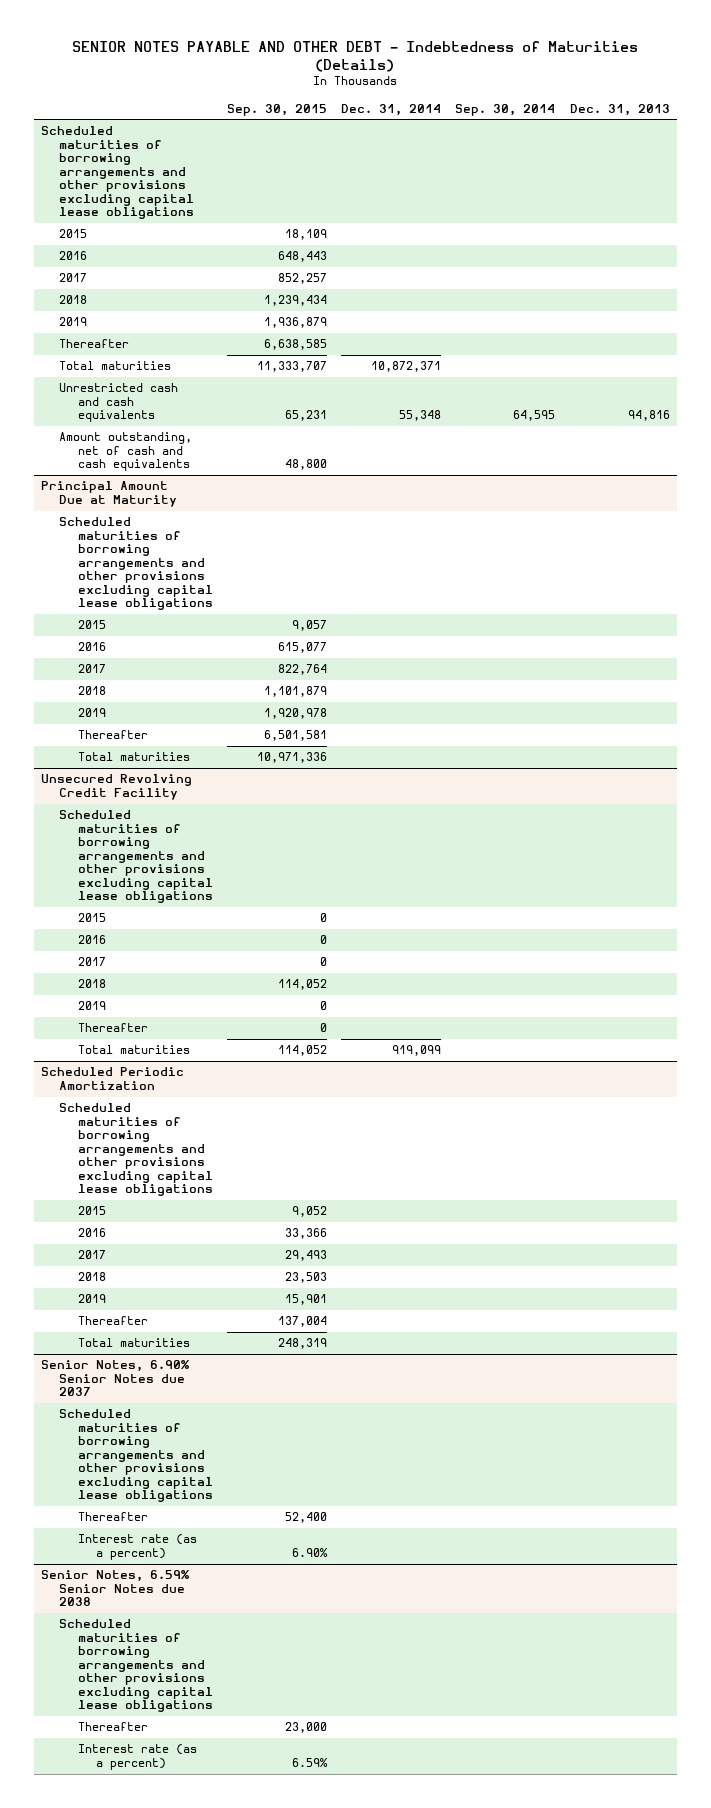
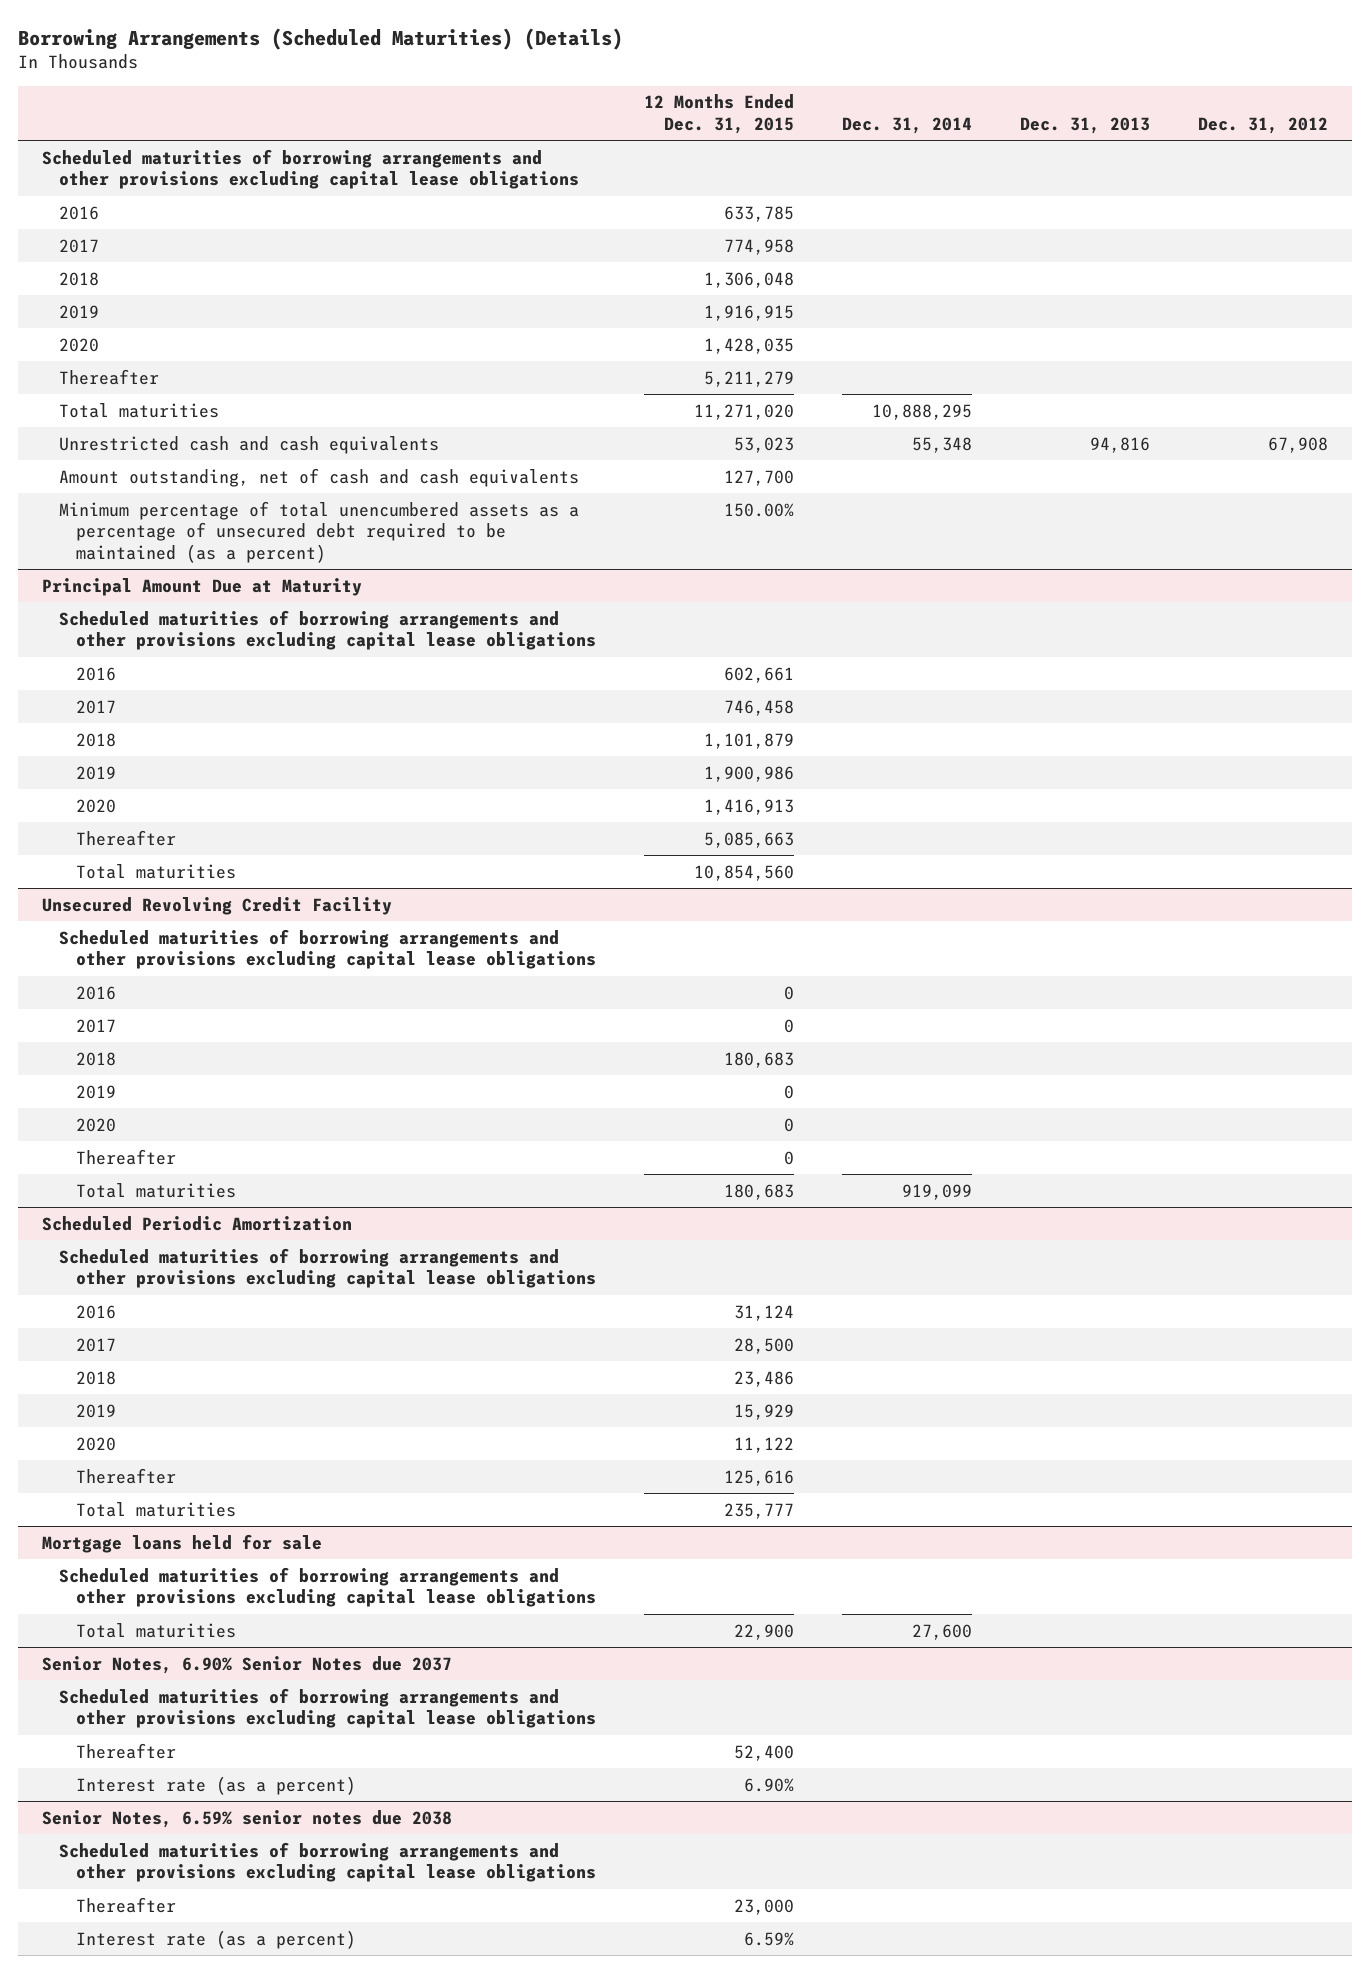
[72,40,639,72] SENIOR NOTES PAYABLE AND OTHER DEBT - Indebtedness of Maturities (Details) -> [18,28,624,51] Borrowing Arrangements (Scheduled Maturities) (Details)
[226,103,327,116] Sep. 30, 2015 -> none
[455,103,556,116] Sep. 30, 2014 -> none
none -> [644,94,795,134] 12 Months Ended Dec. 31, 2015
none -> [1197,116,1328,134] Dec. 31, 2012
[59,229,88,239] 2015 -> none
none -> [59,337,100,352] 2020
[371,361,442,373] 10,872,371 -> [871,403,972,420] 10,888,295
none -> [59,500,580,563] Minimum percentage of total unencumbered assets as a percentage of unsecured debt required to be maintained (as a percent)
[77,620,106,630] 2015 -> none
none -> [76,798,117,813] 2020
[77,913,106,923] 2015 -> none
none -> [76,1117,117,1132] 2020
[77,1206,106,1216] 2015 -> none
none -> [76,1436,117,1451] 2020
none -> [42,1533,323,1553] Mortgage loans held for sale
none -> [59,1566,597,1608] Scheduled maturities of borrowing arrangements and other provisions excluding capital lease obligations
none -> [76,1622,237,1638] Total maturities
[41,1570,191,1607] Senior Notes, 6.59% Senior Notes due 2038 -> [42,1809,453,1828] Senior Notes, 6.59% senior notes due 2038

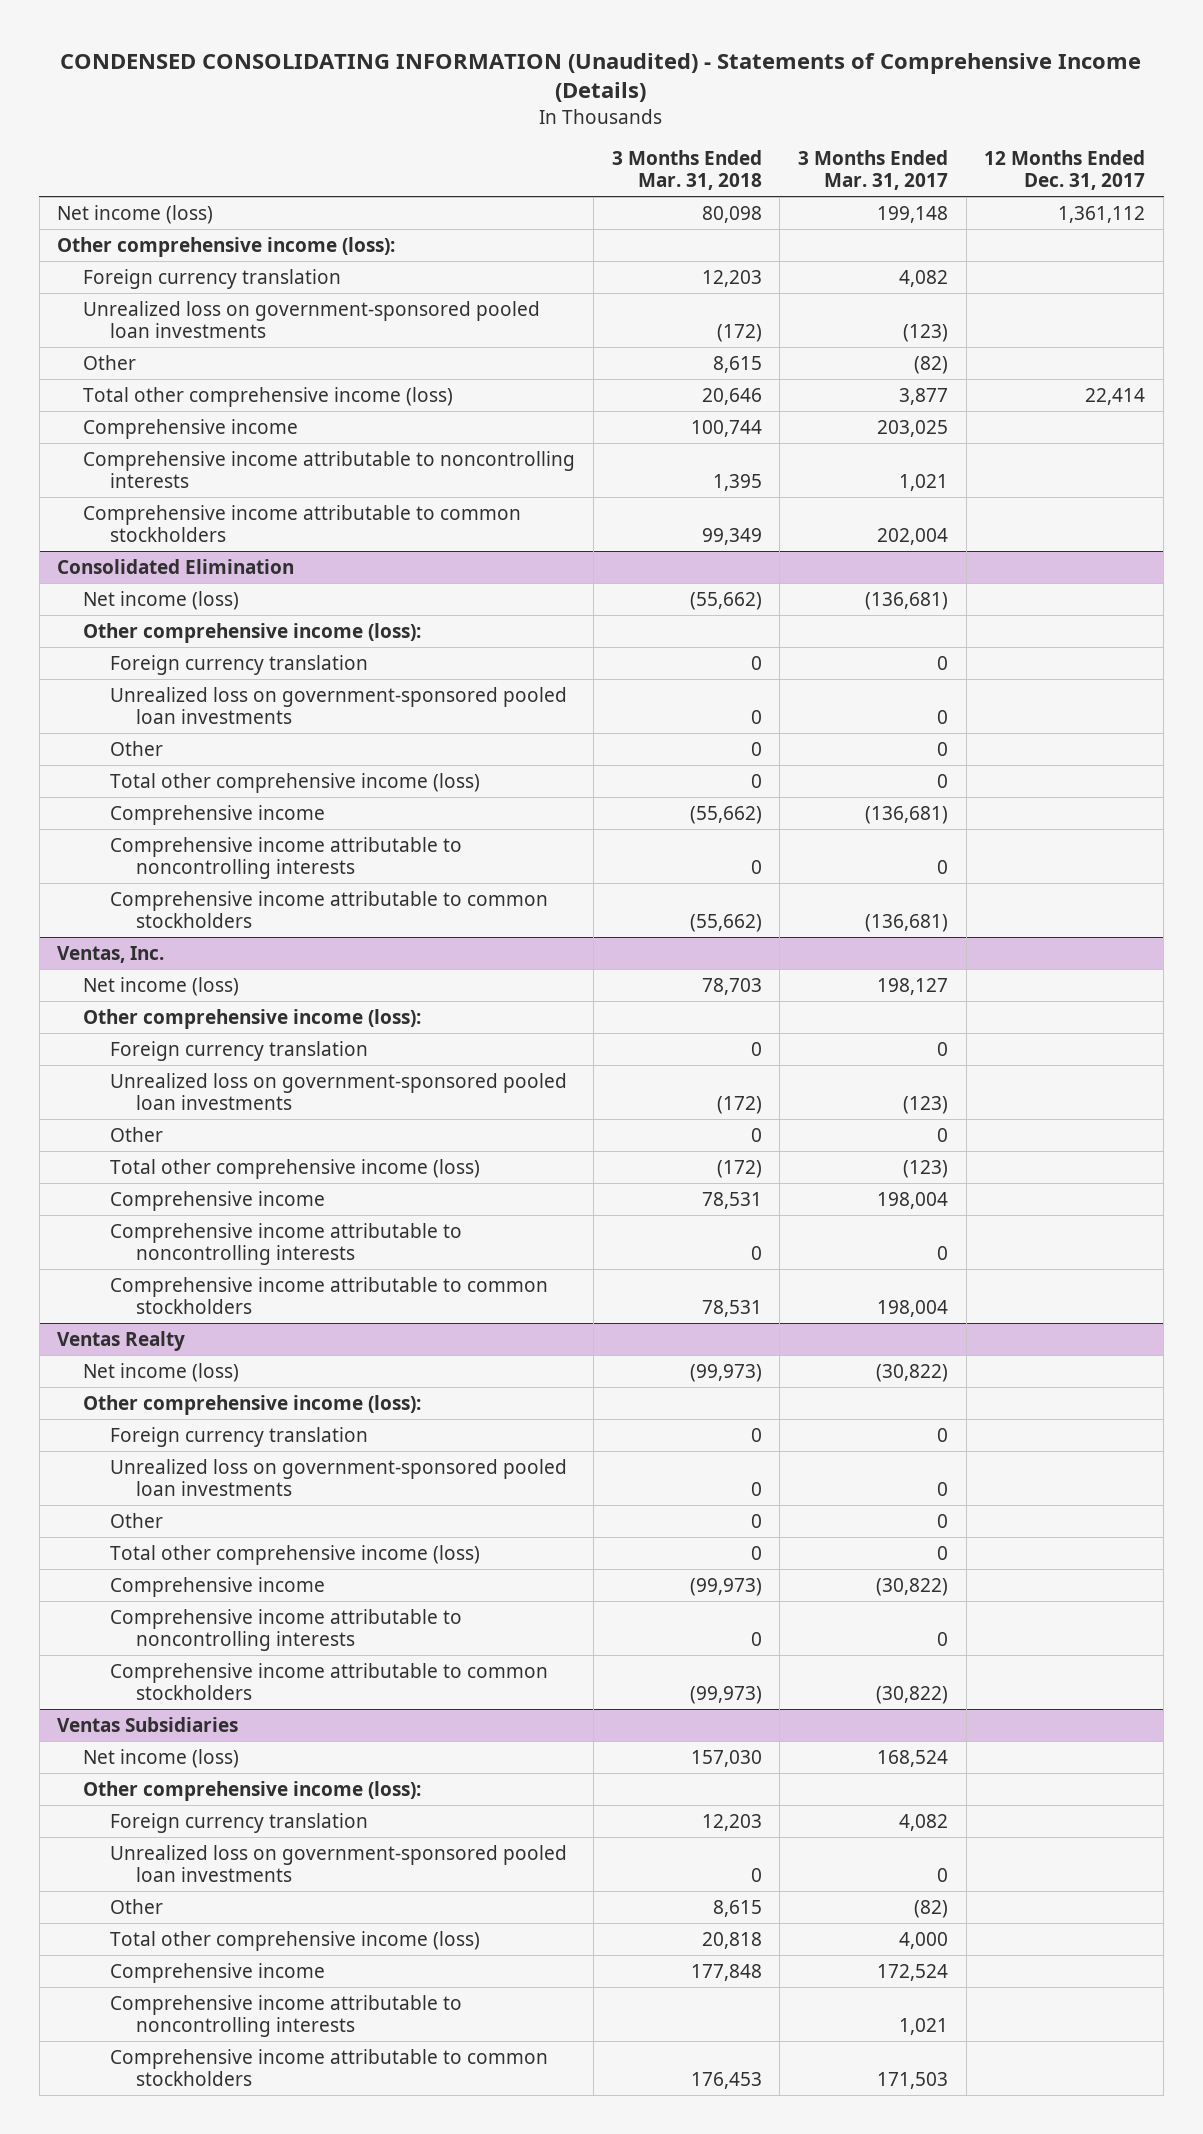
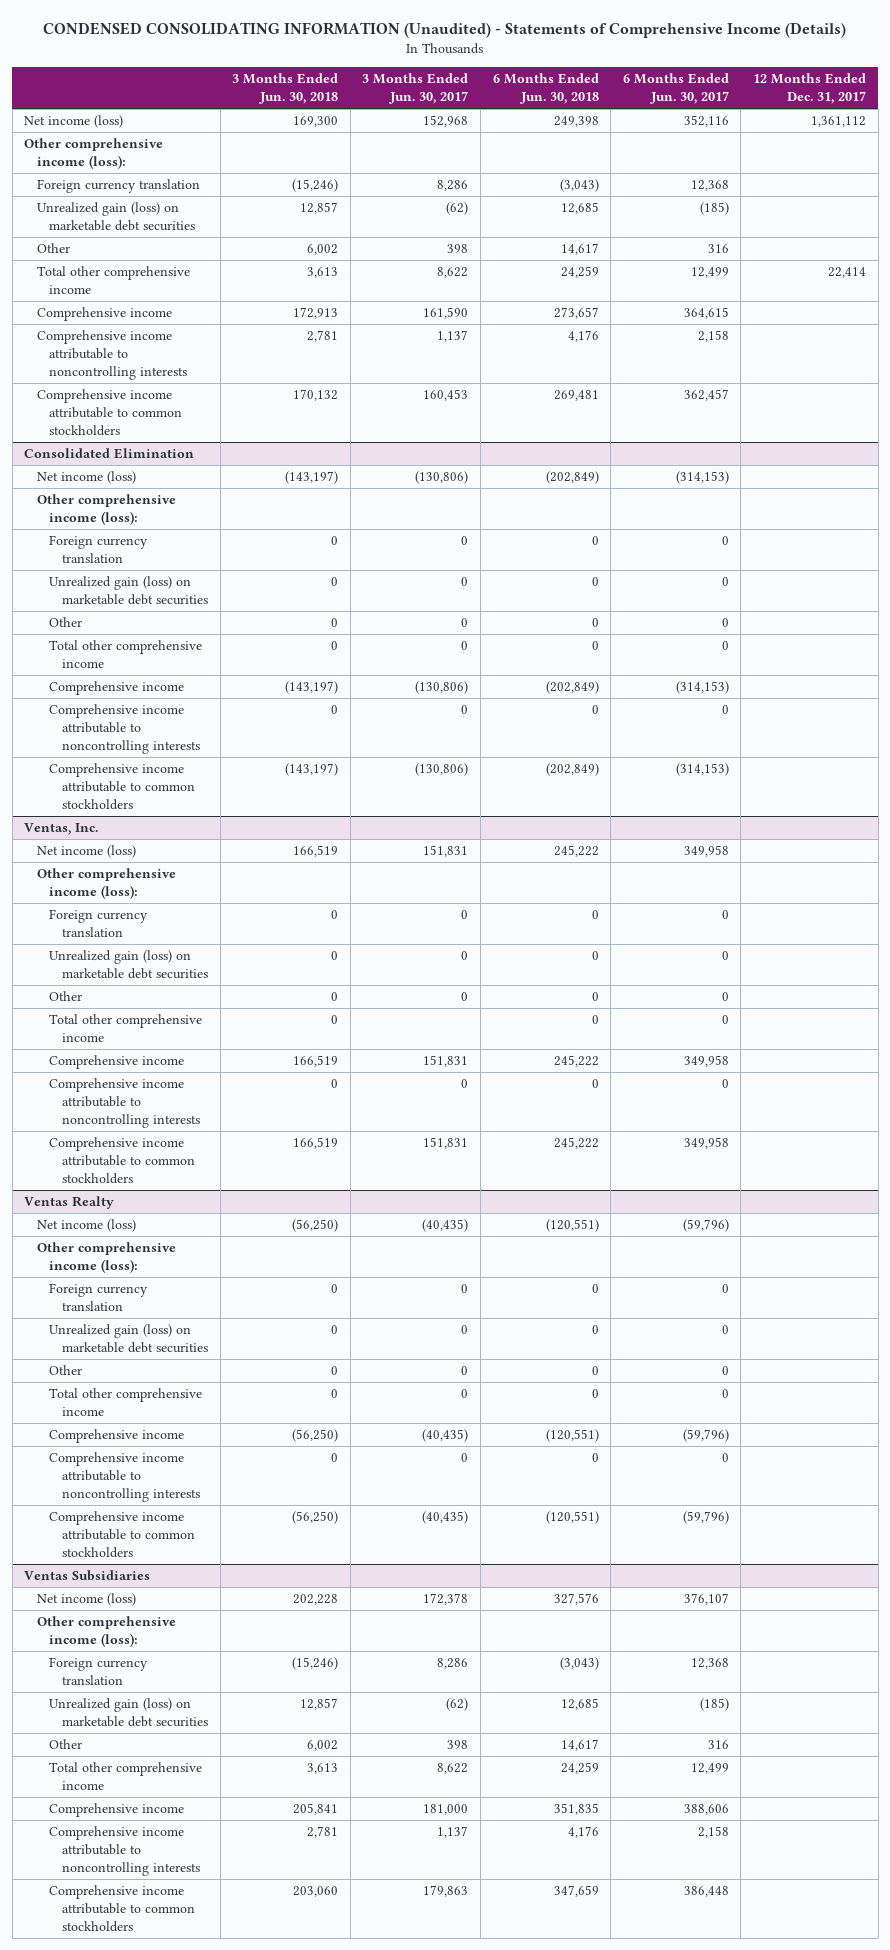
[611,150,762,191] 3 Months Ended Mar. 31, 2018 -> none
[798,150,949,191] 3 Months Ended Mar. 31, 2017 -> none
none -> [232,72,339,104] 3 Months Ended Jun. 30, 2018
none -> [362,72,469,104] 3 Months Ended Jun. 30, 2017
none -> [492,72,599,104] 6 Months Ended Jun. 30, 2018
none -> [622,72,729,104] 6 Months Ended Jun. 30, 2017
[83,300,541,338] Unrealized loss on government-sponsored pooled loan investments -> [36,202,196,232] Unrealized gain (loss) on marketable debt securities
[83,386,454,407] Total other comprehensive income (loss) -> [36,266,190,295] Total other comprehensive income
[109,686,567,724] Unrealized loss on government-sponsored pooled loan investments -> [49,576,208,606] Unrealized gain (loss) on marketable debt securities
[109,772,480,793] Total other comprehensive income (loss) -> [49,640,203,669] Total other comprehensive income
[109,1072,567,1110] Unrealized loss on government-sponsored pooled loan investments -> [49,950,208,980] Unrealized gain (loss) on marketable debt securities
[109,1158,480,1179] Total other comprehensive income (loss) -> [49,1014,203,1043] Total other comprehensive income
[109,1458,567,1496] Unrealized loss on government-sponsored pooled loan investments -> [49,1324,208,1354] Unrealized gain (loss) on marketable debt securities
[109,1544,480,1565] Total other comprehensive income (loss) -> [49,1388,203,1417] Total other comprehensive income
[109,1844,567,1882] Unrealized loss on government-sponsored pooled loan investments -> [49,1698,208,1728] Unrealized gain (loss) on marketable debt securities
[109,1930,480,1951] Total other comprehensive income (loss) -> [49,1762,203,1791] Total other comprehensive income

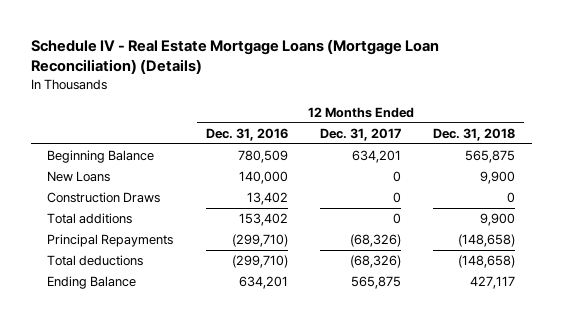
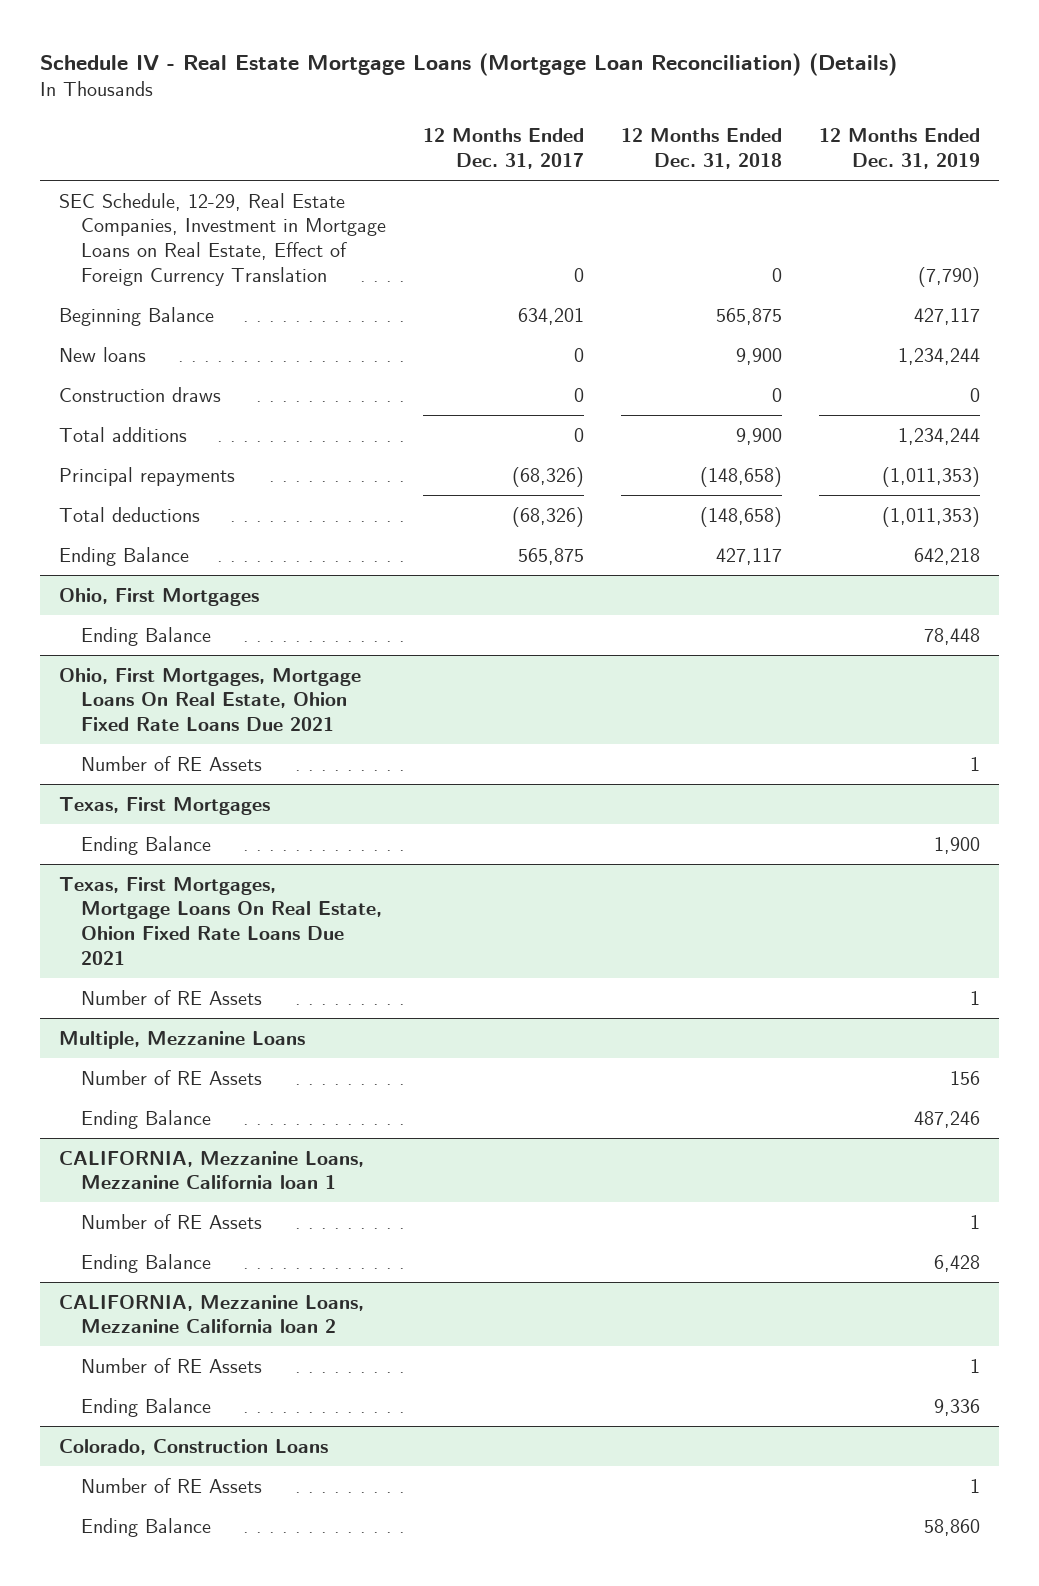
[205,127,288,141] Dec. 31, 2016 -> none
none -> [819,128,981,169] 12 Months Ended Dec. 31, 2019
none -> [58,192,387,286] SEC Schedule, 12-29, Real Estate Companies, Investment in Mortgage Loans on Real Estate, Effect of Foreign Currency Translation
[47,171,111,183] New Loans -> [58,346,146,362] New loans
[47,192,161,204] Construction Draws -> [58,386,221,402] Construction draws
[47,234,174,248] Principal Repayments -> [58,466,235,486] Principal repayments
none -> [58,587,259,606] Ohio, First Mortgages
none -> [81,626,212,646] Ending Balance
none -> [58,667,361,732] Ohio, First Mortgages, Mortgage Loans On Real Estate, Ohion Fixed Rate Loans Due 2021
none -> [81,755,263,771] Number of RE Assets
none -> [58,796,270,815] Texas, First Mortgages
none -> [81,835,212,855] Ending Balance
none -> [58,876,383,965] Texas, First Mortgages, Mortgage Loans On Real Estate, Ohion Fixed Rate Loans Due 2021
none -> [81,989,263,1005] Number of RE Assets
none -> [58,1030,305,1049] Multiple, Mezzanine Loans
none -> [81,1069,263,1085] Number of RE Assets
none -> [81,1109,212,1129] Ending Balance
none -> [58,1150,364,1190] CALIFORNIA, Mezzanine Loans, Mezzanine California loan 1
none -> [81,1213,263,1229] Number of RE Assets
none -> [81,1253,212,1273] Ending Balance
none -> [58,1294,364,1334] CALIFORNIA, Mezzanine Loans, Mezzanine California loan 2
none -> [81,1357,263,1373] Number of RE Assets
none -> [81,1397,212,1417] Ending Balance
none -> [58,1438,328,1455] Colorado, Construction Loans
none -> [81,1477,263,1493] Number of RE Assets
none -> [81,1517,212,1537] Ending Balance

